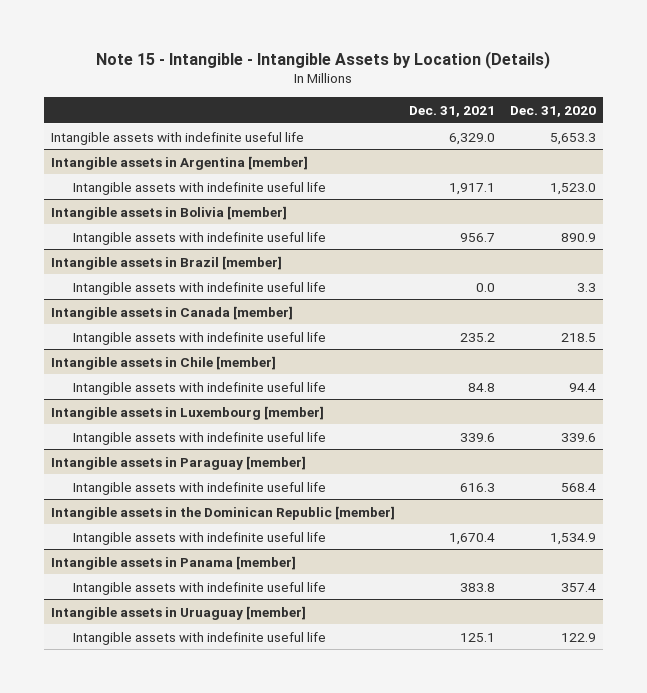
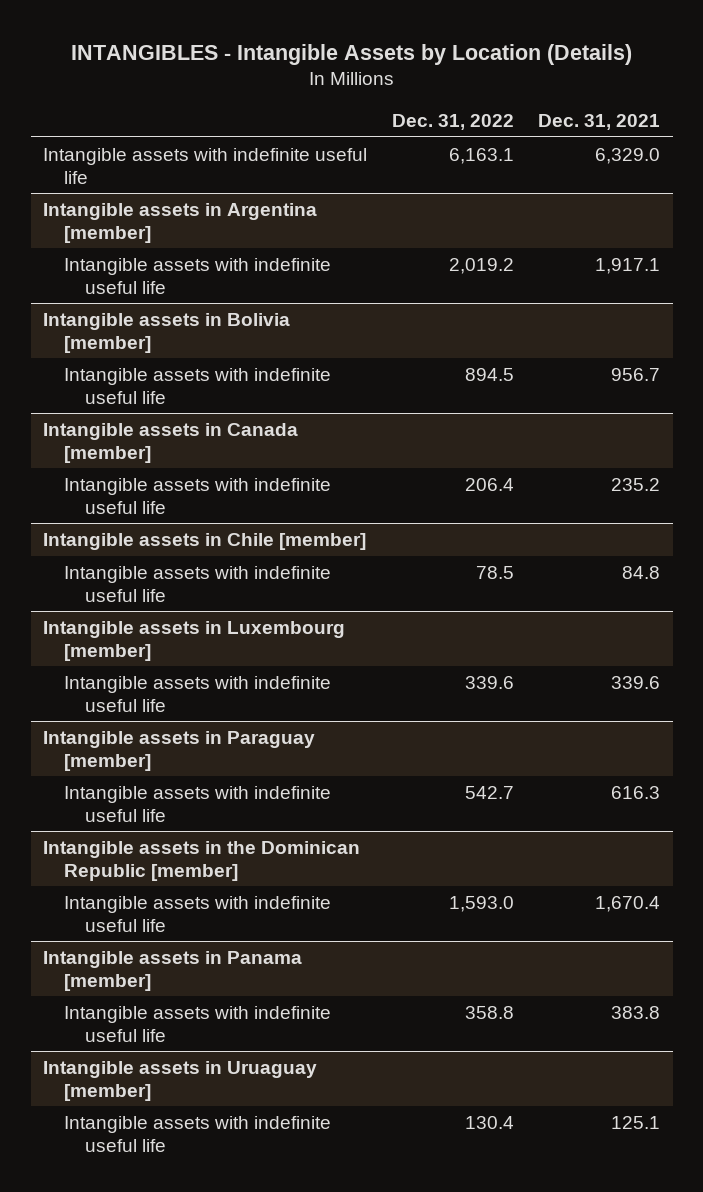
[96,50,551,69] Note 15 - Intangible - Intangible Assets by Location (Details) -> [70,43,632,65] INTANGIBLES - Intangible Assets by Location (Details)
[509,105,596,117] Dec. 31, 2020 -> none
none -> [391,114,514,131] Dec. 31, 2022
[50,255,282,270] Intangible assets in Brazil [member] -> none
[72,281,326,295] Intangible assets with indefinite useful life -> none

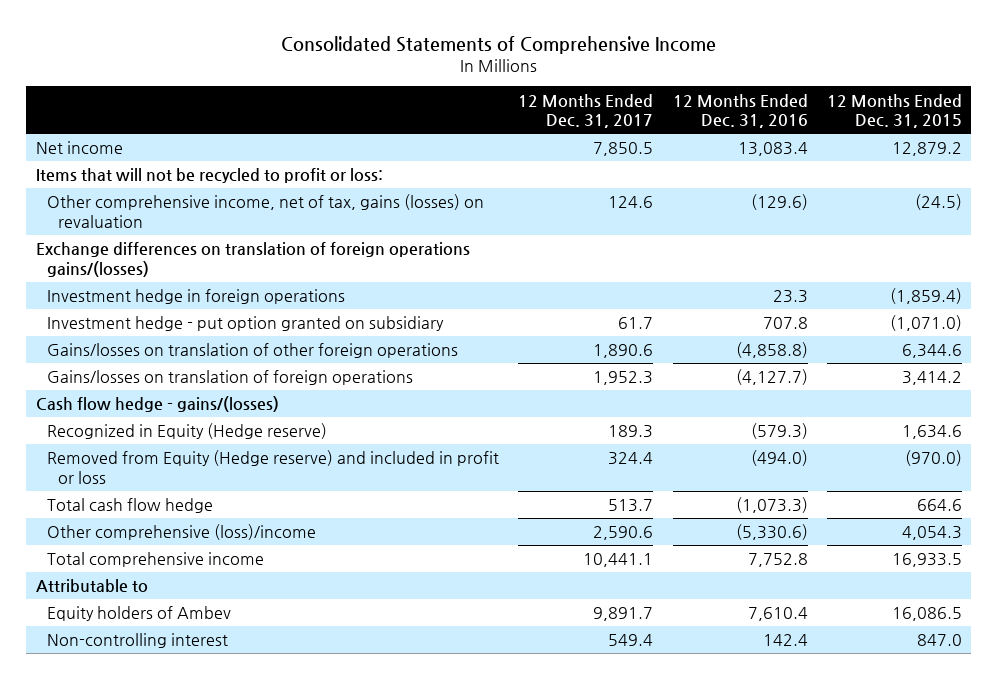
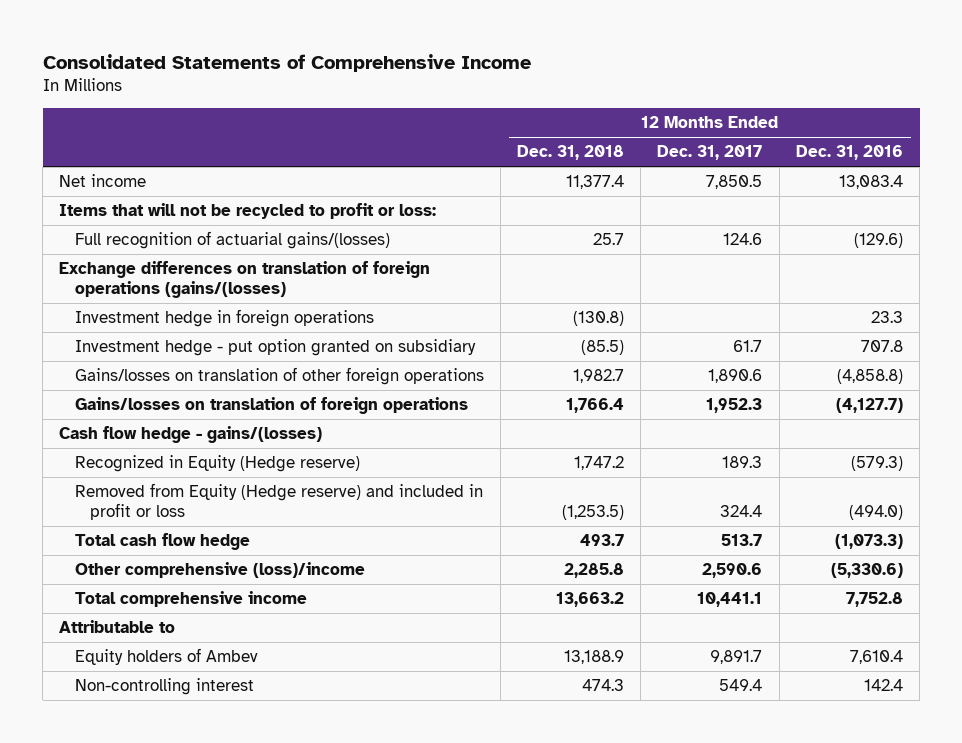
[826,93,962,129] 12 Months Ended Dec. 31, 2015 -> none
none -> [517,145,625,161] Dec. 31, 2018
[47,194,485,228] Other comprehensive income, net of tax, gains (losses) on revaluation -> [74,231,390,250] Full recognition of actuarial gains/(losses)
[36,242,471,277] Exchange differences on translation of foreign operations gains/(losses) -> [59,261,431,298] Exchange differences on translation of foreign operations (gains/(losses)

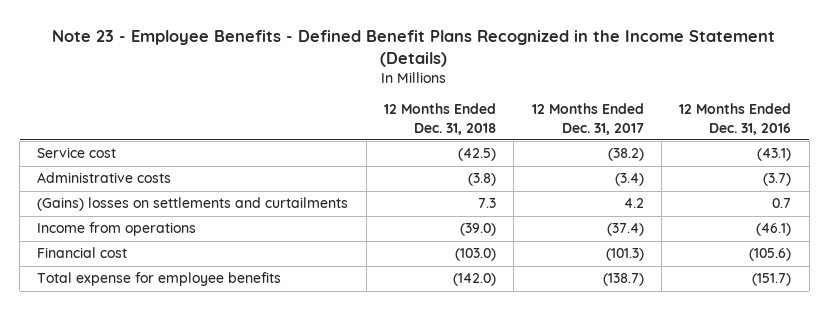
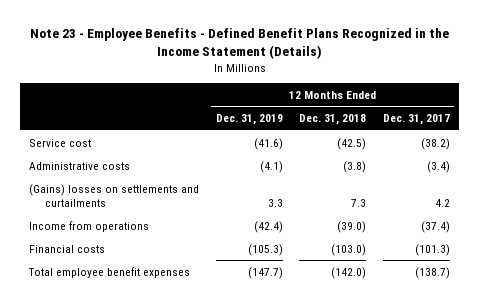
[679,103,792,135] 12 Months Ended Dec. 31, 2016 -> none
none -> [215,114,283,126] Dec. 31, 2019
[37,247,128,259] Financial cost -> [28,244,105,253] Financial costs
[37,272,282,287] Total expense for employee benefits -> [27,266,190,278] Total employee benefit expenses

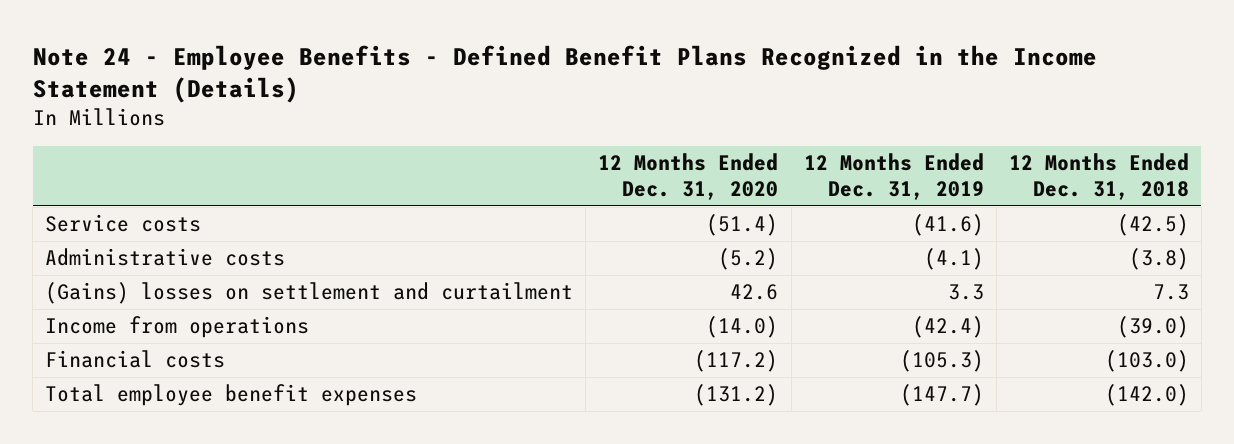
[29,28,449,60] Note 23 - Employee Benefits - Defined Benefit Plans Recognized in the Income Statement (Details) -> [32,44,1097,104] Note 24 - Employee Benefits - Defined Benefit Plans Recognized in the Income Statement (Details)
[383,114,451,126] Dec. 31, 2017 -> none
none -> [598,153,779,201] 12 Months Ended Dec. 31, 2020
[28,138,91,147] Service cost -> [45,214,202,233] Service costs
[28,183,199,207] (Gains) losses on settlements and curtailments -> [45,282,574,305] (Gains) losses on settlement and curtailment

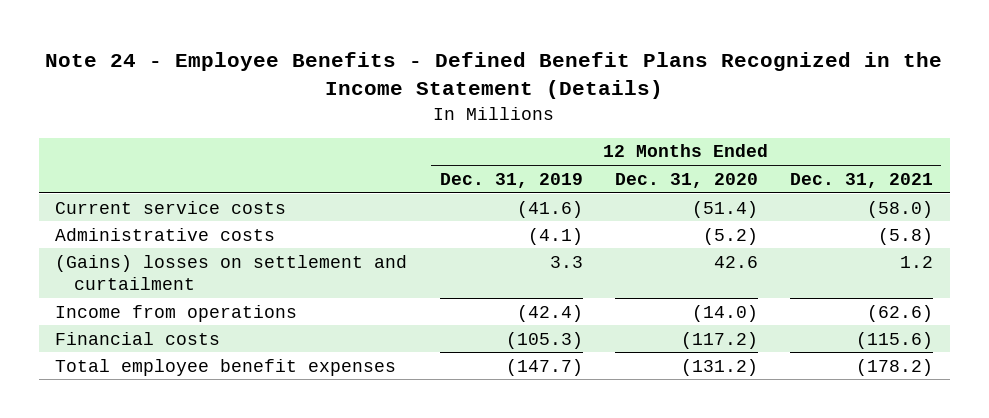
[1008,153,1189,201] 12 Months Ended Dec. 31, 2018 -> none
none -> [790,172,934,188] Dec. 31, 2021
[45,214,202,233] Service costs -> [55,200,287,214] Current service costs

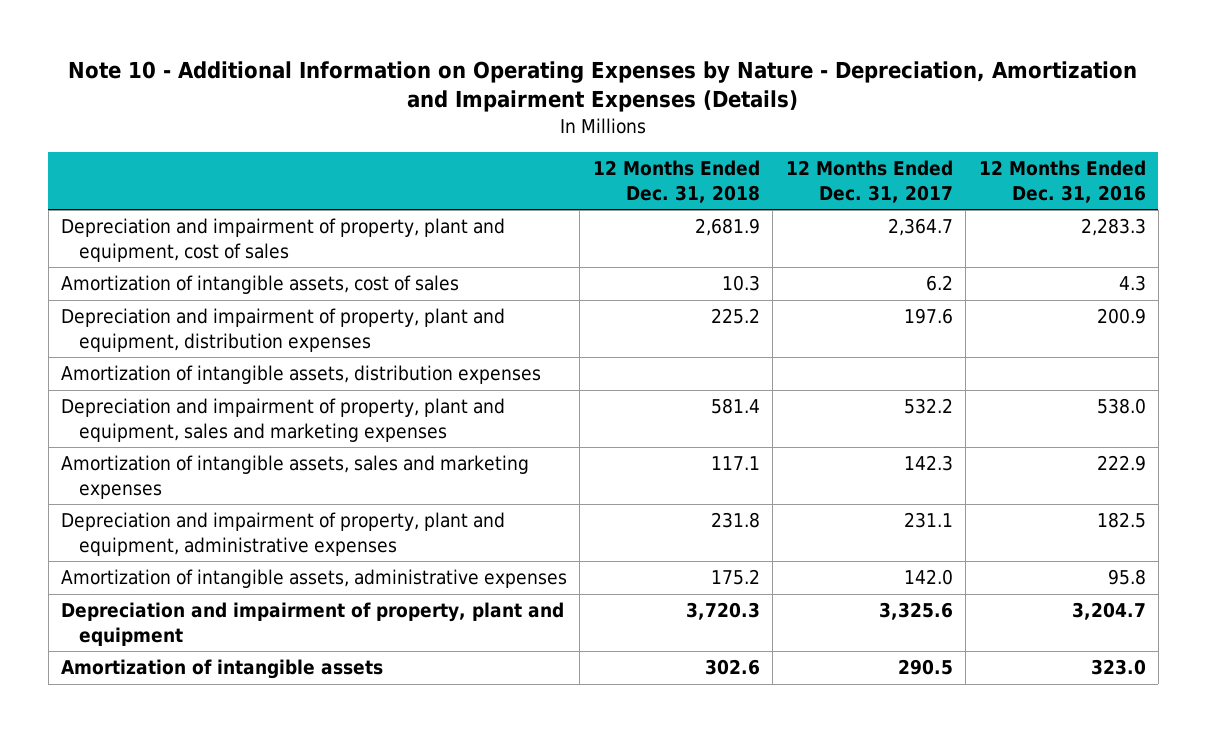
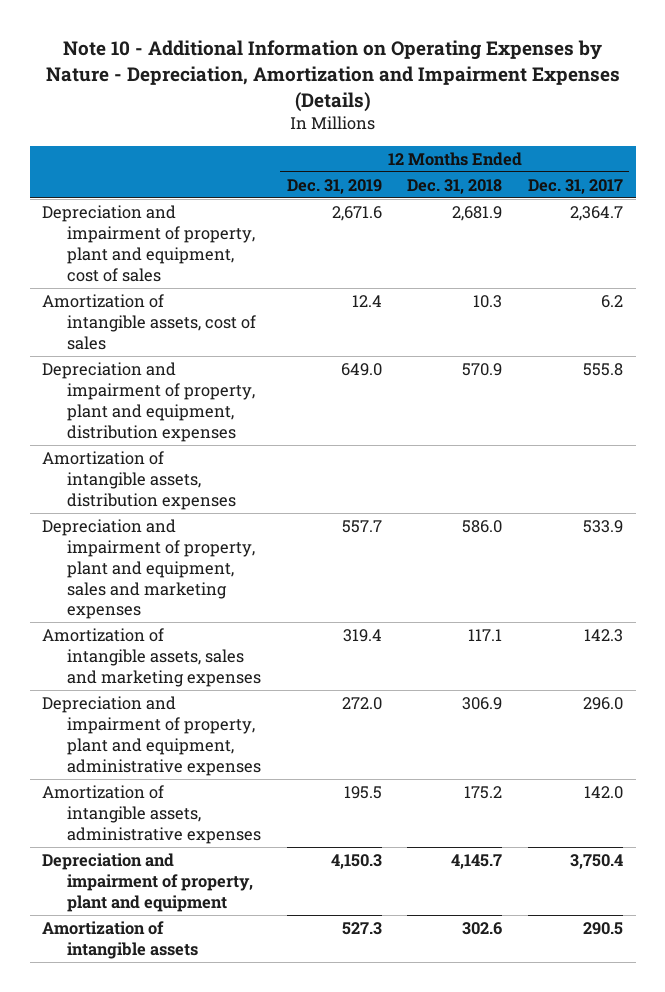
[978,160,1146,203] 12 Months Ended Dec. 31, 2016 -> none
none -> [286,178,382,194] Dec. 31, 2019
[710,308,760,325] 225.2 -> [462,362,503,376] 570.9
[903,308,953,325] 197.6 -> [582,362,623,376] 555.8
[710,398,760,415] 581.4 -> [462,519,503,533] 586.0
[903,398,953,415] 532.2 -> [582,519,623,533] 533.9
[710,512,760,529] 231.8 -> [462,696,503,710] 306.9
[903,512,953,529] 231.1 -> [582,696,623,710] 296.0
[685,602,760,621] 3,720.3 -> [451,853,503,869] 4,145.7
[878,602,953,621] 3,325.6 -> [569,853,623,869] 3,750.4

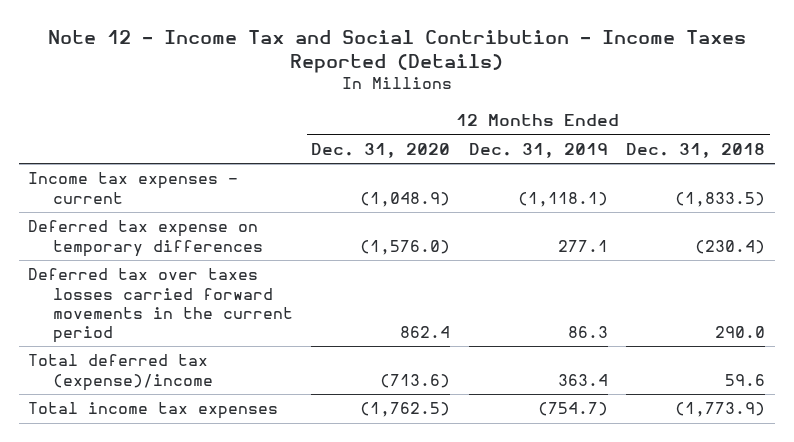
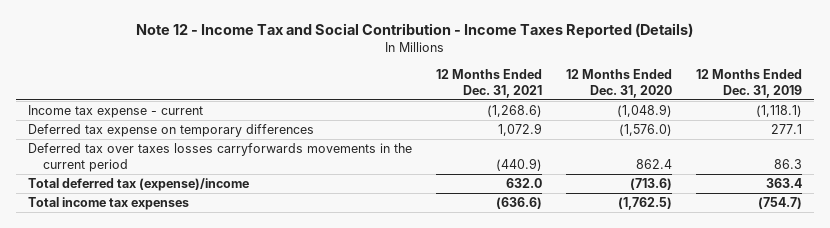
[626,142,766,158] Dec. 31, 2018 -> none
none -> [435,69,542,98] 12 Months Ended Dec. 31, 2021
[28,172,239,204] Income tax expenses - current -> [27,105,203,119] Income tax expense - current
[28,268,294,343] Deferred tax over taxes losses carried forward movements in the current period -> [27,143,412,173] Deferred tax over taxes losses carryforwards movements in the current period

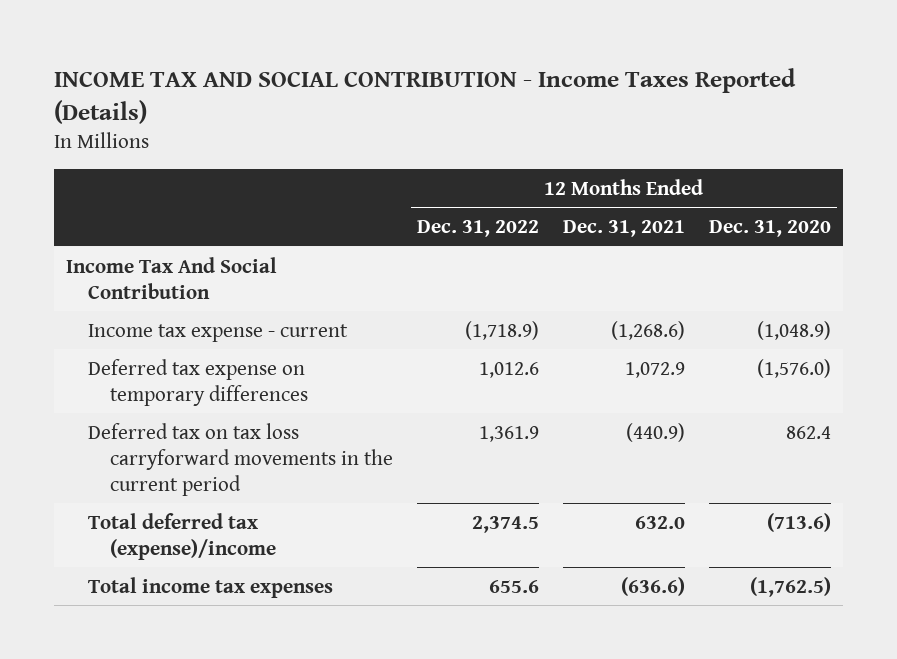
[135,23,693,39] Note 12 - Income Tax and Social Contribution - Income Taxes Reported (Details) -> [54,67,797,124] INCOME TAX AND SOCIAL CONTRIBUTION - Income Taxes Reported (Details)
[695,69,802,98] 12 Months Ended Dec. 31, 2019 -> none
none -> [417,220,540,238] Dec. 31, 2022
none -> [66,256,278,299] Income Tax And Social Contribution
[27,143,412,173] Deferred tax over taxes losses carryforwards movements in the current period -> [88,422,394,496] Deferred tax on tax loss carryforward movements in the current period

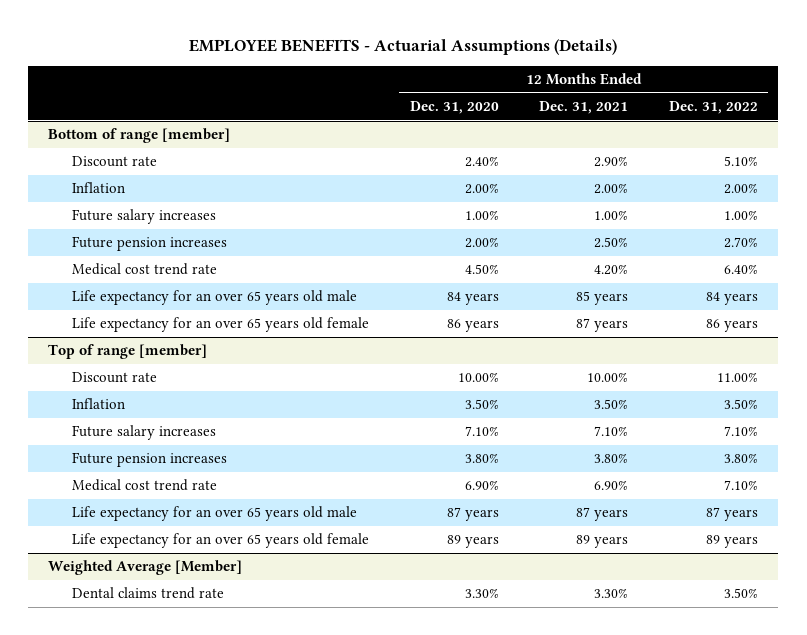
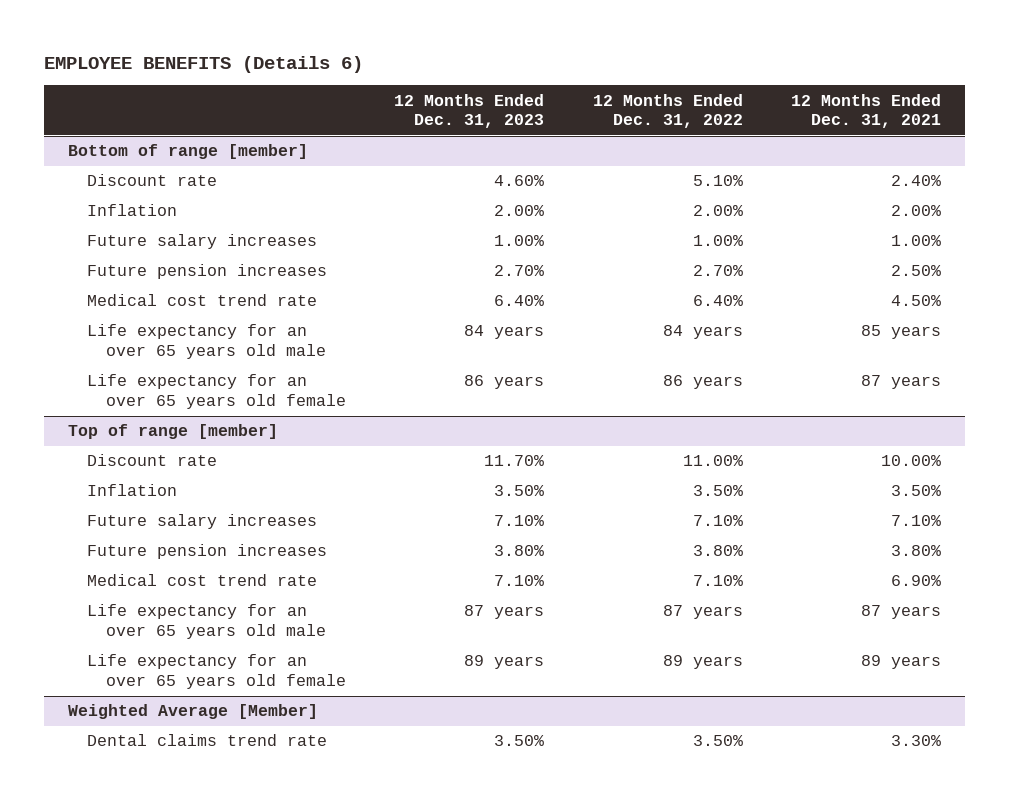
[189,39,618,56] EMPLOYEE BENEFITS - Actuarial Assumptions (Details) -> [43,56,363,74] EMPLOYEE BENEFITS (Details 6)
[409,101,499,115] Dec. 31, 2020 -> none
none -> [394,93,545,129] 12 Months Ended Dec. 31, 2023
[594,156,629,168] 2.90% -> [890,175,941,187] 2.40%
[594,264,629,276] 4.20% -> [890,295,941,307] 4.50%

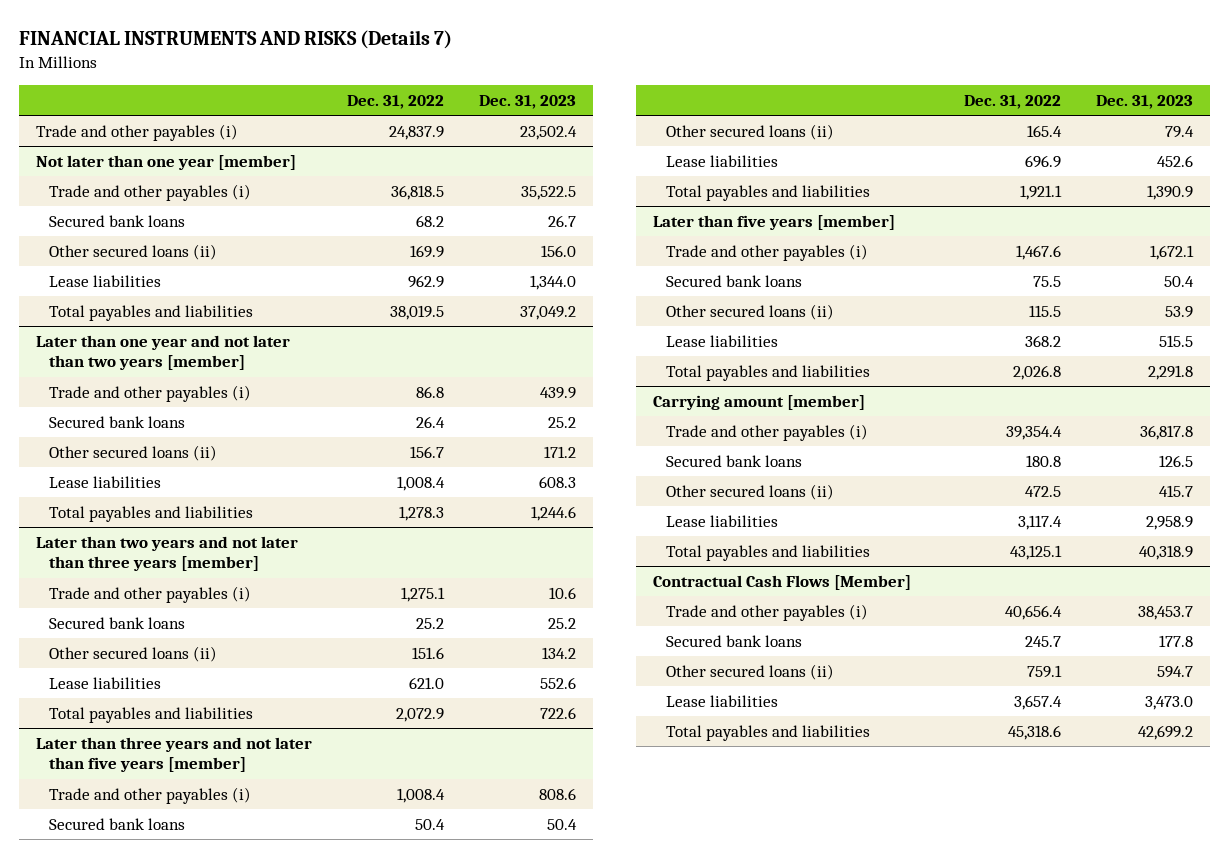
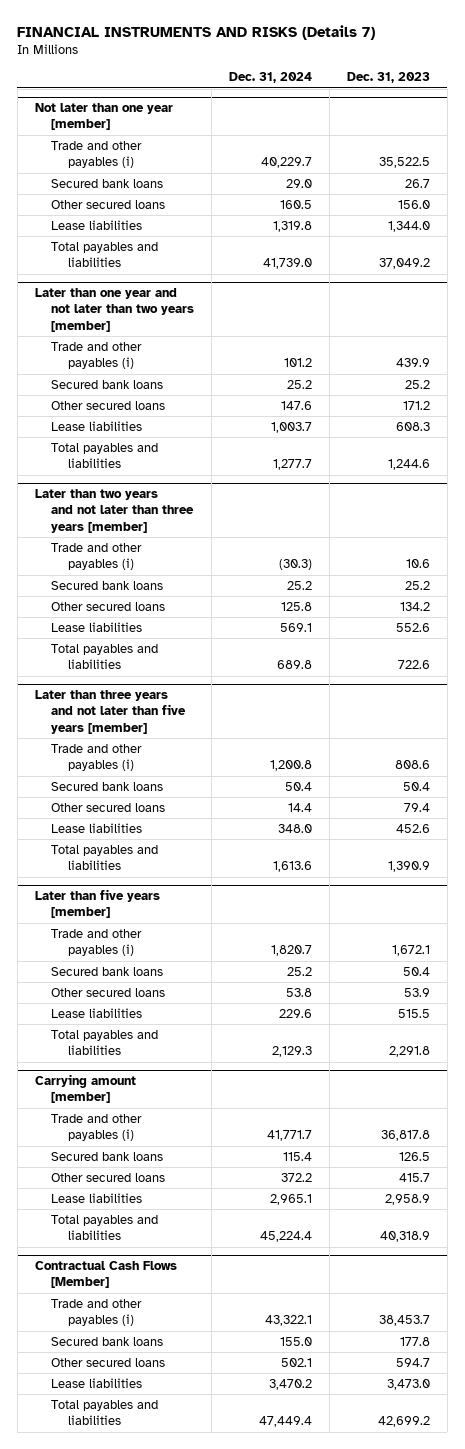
[346,94,444,109] Dec. 31, 2022 -> none
none -> [229,72,313,84] Dec. 31, 2024
[36,123,239,141] Trade and other payables (i) -> none
[49,243,218,260] Other secured loans (ii) -> [51,200,166,210] Other secured loans
[49,444,218,461] Other secured loans (ii) -> [51,401,166,411] Other secured loans
[49,645,218,662] Other secured loans (ii) -> [51,602,166,612] Other secured loans
[666,123,835,140] Other secured loans (ii) -> [51,803,166,813] Other secured loans
[666,303,835,320] Other secured loans (ii) -> [51,988,166,998] Other secured loans
[666,483,835,500] Other secured loans (ii) -> [51,1173,166,1183] Other secured loans
[666,663,835,680] Other secured loans (ii) -> [51,1358,166,1368] Other secured loans

